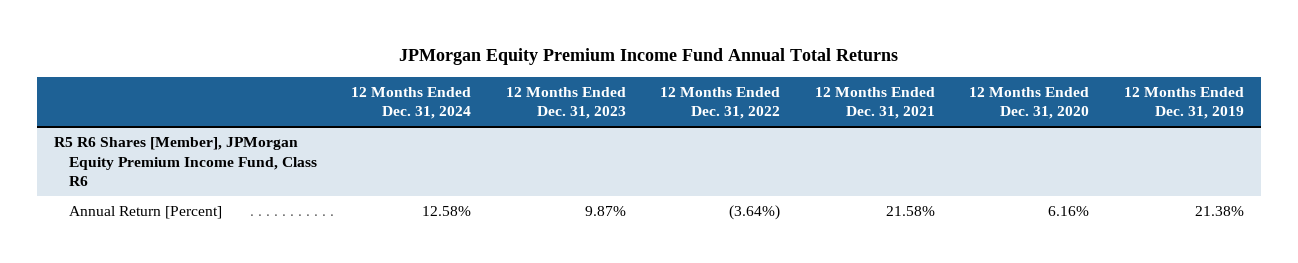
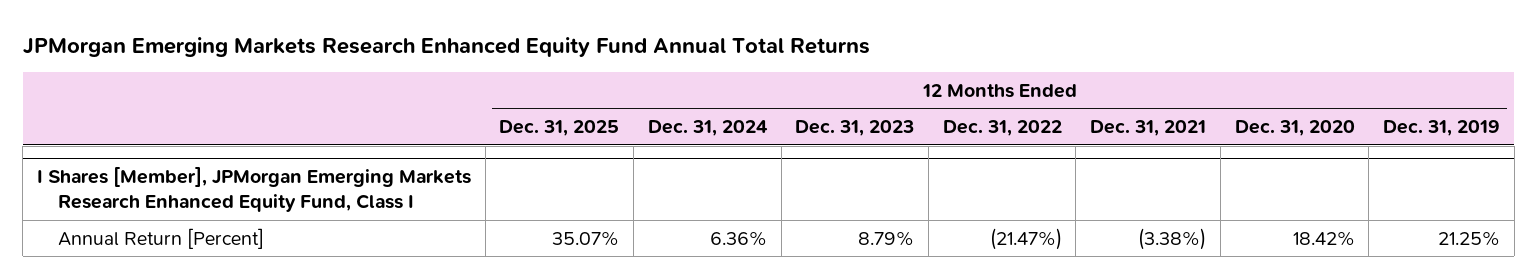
[399,47,899,65] JPMorgan Equity Premium Income Fund Annual Total Returns -> [22,36,870,57] JPMorgan Emerging Markets Research Enhanced Equity Fund Annual Total Returns
none -> [499,120,620,137] Dec. 31, 2025
[54,137,317,186] R5 R6 Shares [Member], JPMorgan Equity Premium Income Fund, Class R6 -> none
none -> [36,166,471,212] I Shares [Member], JPMorgan Emerging Markets Research Enhanced Equity Fund, Class I
[422,206,472,217] 12.58% -> [709,230,767,246] 6.36%
[584,206,626,217] 9.87% -> [858,230,915,246] 8.79%
[729,205,781,221] (3.64%) -> [989,227,1062,250] (21.47%)
[885,206,935,217] 21.58% -> [1138,227,1207,250] (3.38%)
[1048,206,1090,217] 6.16% -> [1292,230,1355,246] 18.42%
[1195,206,1245,217] 21.38% -> [1437,230,1500,246] 21.25%

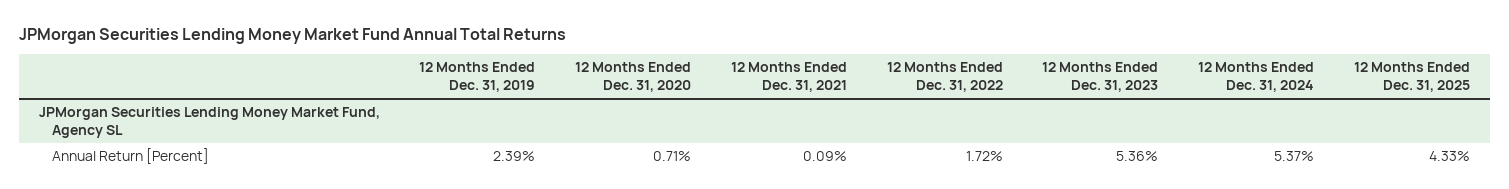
[22,36,870,57] JPMorgan Emerging Markets Research Enhanced Equity Fund Annual Total Returns -> [18,28,566,45] JPMorgan Securities Lending Money Market Fund Annual Total Returns
[36,166,471,212] I Shares [Member], JPMorgan Emerging Markets Research Enhanced Equity Fund, Class I -> none
none -> [38,107,380,139] JPMorgan Securities Lending Money Market Fund, Agency SL
[552,230,620,246] 35.07% -> [1428,151,1470,162] 4.33%
[709,230,767,246] 6.36% -> [1274,151,1315,162] 5.37%
[858,230,915,246] 8.79% -> [1116,151,1159,162] 5.36%
[989,227,1062,250] (21.47%) -> [965,151,1003,162] 1.72%
[1138,227,1207,250] (3.38%) -> [802,151,847,162] 0.09%
[1292,230,1355,246] 18.42% -> [653,151,692,162] 0.71%
[1437,230,1500,246] 21.25% -> [493,151,536,162] 2.39%

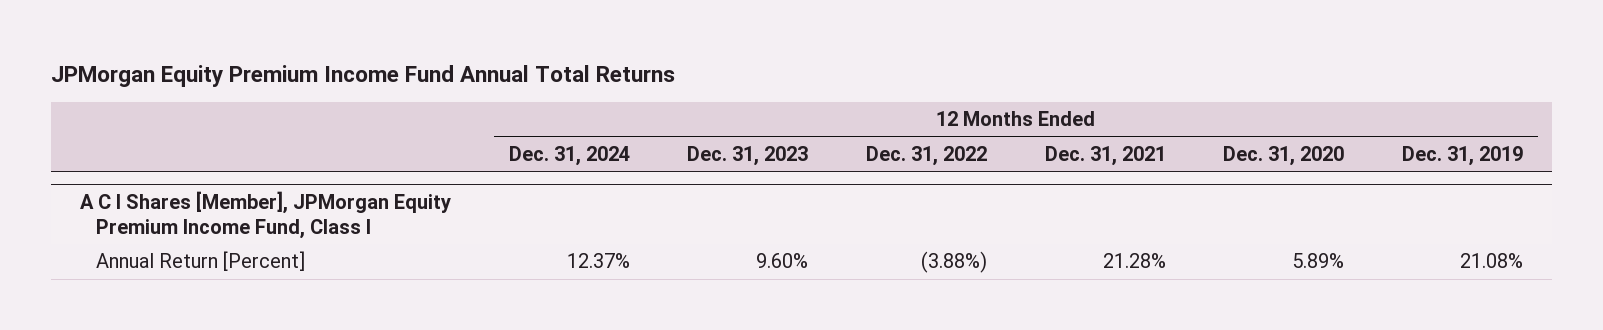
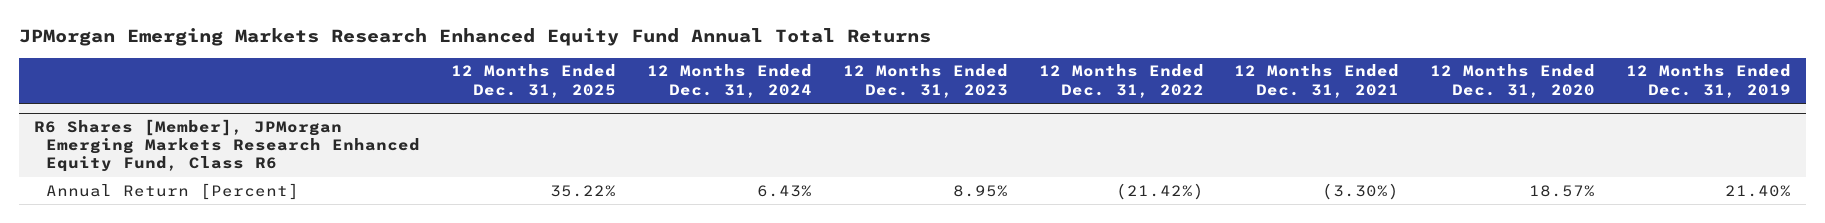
[51,65,676,88] JPMorgan Equity Premium Income Fund Annual Total Returns -> [19,28,932,47] JPMorgan Emerging Markets Research Enhanced Equity Fund Annual Total Returns
none -> [451,64,617,98] 12 Months Ended Dec. 31, 2025
[80,190,452,239] A C I Shares [Member], JPMorgan Equity Premium Income Fund, Class I -> none
none -> [34,119,421,173] R6 Shares [Member], JPMorgan Emerging Markets Research Enhanced Equity Fund, Class R6
[566,253,630,269] 12.37% -> [757,184,813,197] 6.43%
[756,253,809,269] 9.60% -> [952,184,1008,197] 8.95%
[921,251,988,274] (3.88%) -> [1115,182,1204,200] (21.42%)
[1102,253,1166,269] 21.28% -> [1322,182,1400,200] (3.30%)
[1292,253,1345,269] 5.89% -> [1529,184,1596,197] 18.57%
[1460,253,1524,269] 21.08% -> [1724,184,1791,197] 21.40%

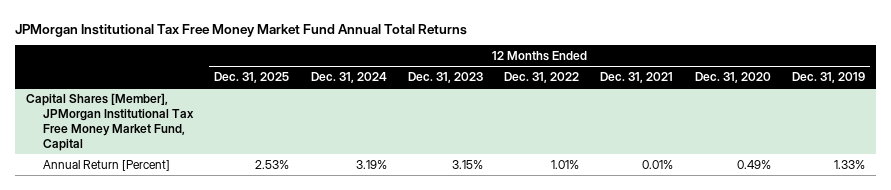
[19,28,932,47] JPMorgan Emerging Markets Research Enhanced Equity Fund Annual Total Returns -> [15,23,468,37] JPMorgan Institutional Tax Free Money Market Fund Annual Total Returns
[34,119,421,173] R6 Shares [Member], JPMorgan Emerging Markets Research Enhanced Equity Fund, Class R6 -> none
none -> [25,92,195,152] Capital Shares [Member], JPMorgan Institutional Tax Free Money Market Fund, Capital
[550,184,617,197] 35.22% -> [255,159,290,169] 2.53%
[757,184,813,197] 6.43% -> [355,159,387,169] 3.19%
[952,184,1008,197] 8.95% -> [451,159,483,169] 3.15%
[1115,182,1204,200] (21.42%) -> [551,159,580,169] 1.01%
[1322,182,1400,200] (3.30%) -> [642,159,674,169] 0.01%
[1529,184,1596,197] 18.57% -> [736,159,771,169] 0.49%
[1724,184,1791,197] 21.40% -> [834,159,866,169] 1.33%

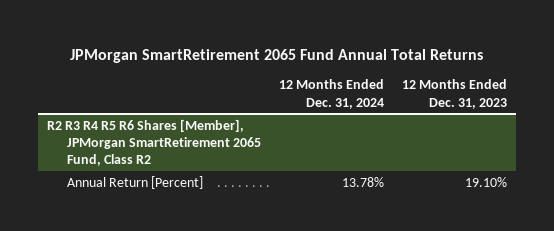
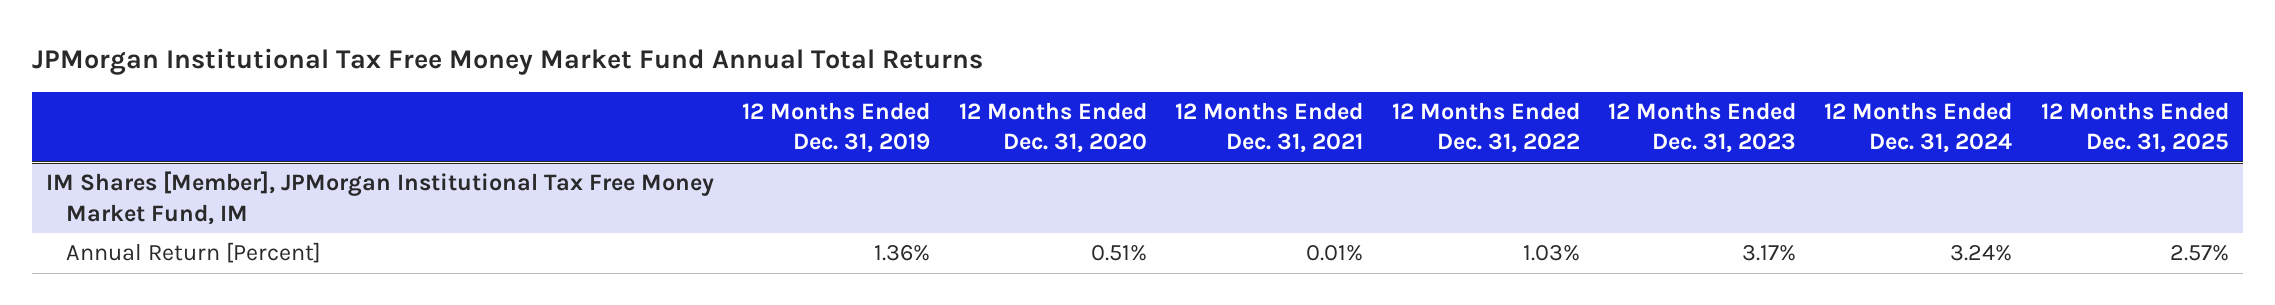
[70,48,484,63] JPMorgan SmartRetirement 2065 Fund Annual Total Returns -> [31,48,983,76] JPMorgan Institutional Tax Free Money Market Fund Annual Total Returns
none -> [742,102,931,154] 12 Months Ended Dec. 31, 2019
none -> [958,102,1147,154] 12 Months Ended Dec. 31, 2020
none -> [1175,102,1364,154] 12 Months Ended Dec. 31, 2021
none -> [1391,102,1580,154] 12 Months Ended Dec. 31, 2022
none -> [2040,102,2229,154] 12 Months Ended Dec. 31, 2025
[46,118,261,167] R2 R3 R4 R5 R6 Shares [Member], JPMorgan SmartRetirement 2065 Fund, Class R2 -> none
none -> [45,171,714,225] IM Shares [Member], JPMorgan Institutional Tax Free Money Market Fund, IM
[341,176,384,187] 13.78% -> [1950,245,2013,262] 3.24%
[465,176,508,187] 19.10% -> [1741,245,1796,262] 3.17%

